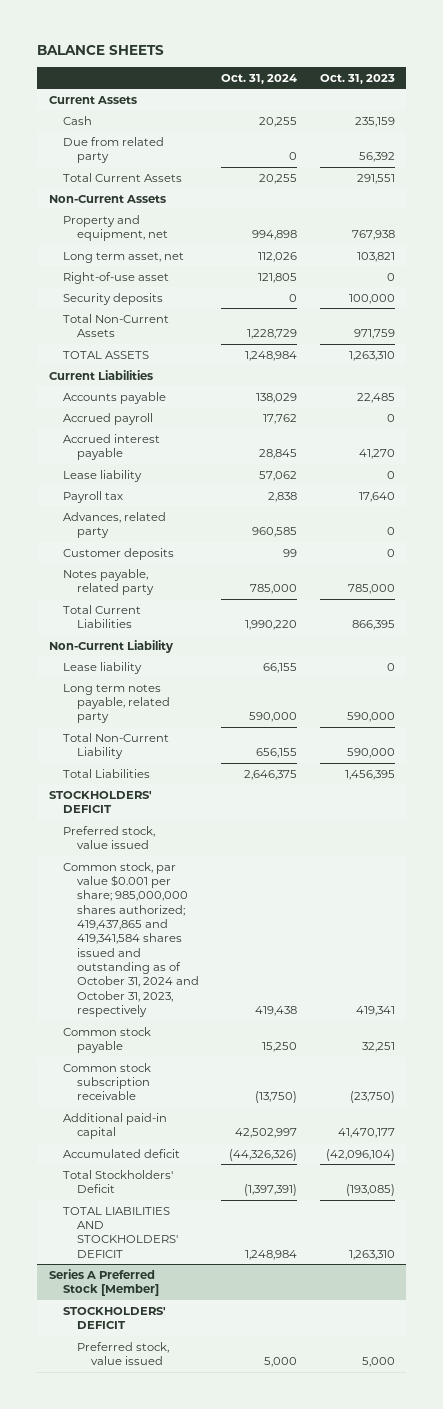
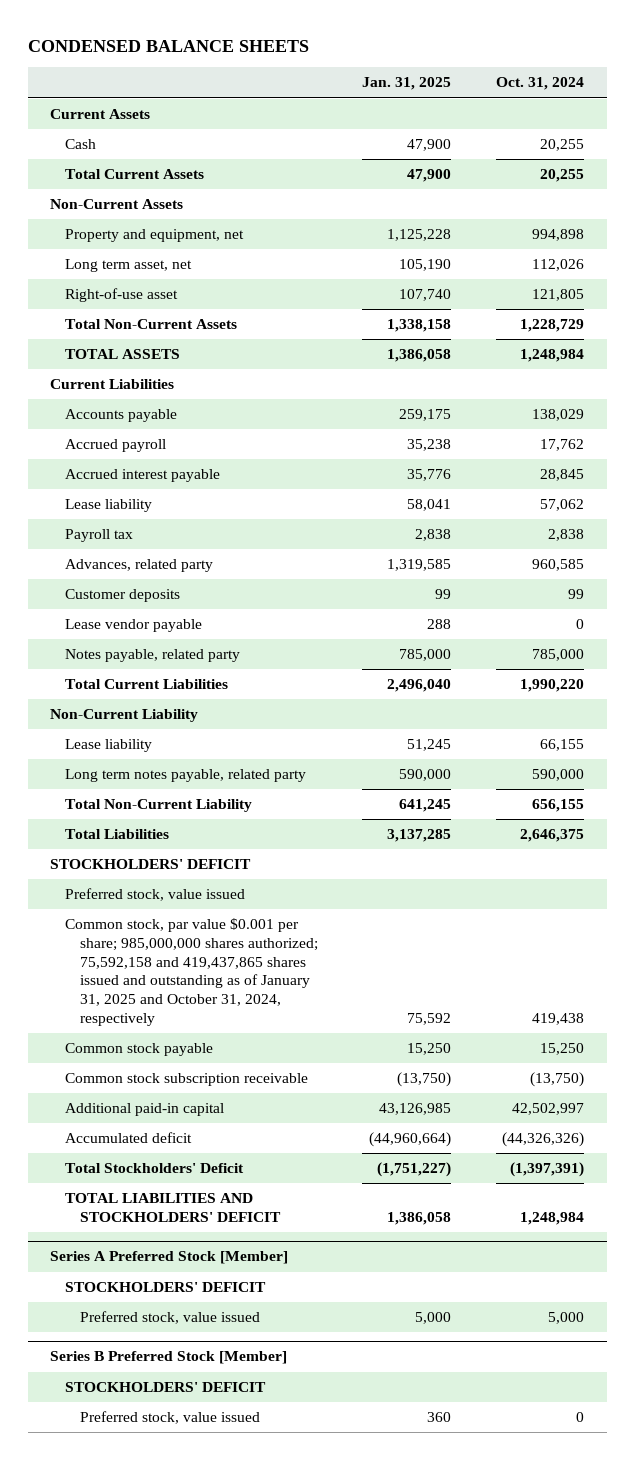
[37,45,165,56] BALANCE SHEETS -> [27,39,309,52] CONDENSED BALANCE SHEETS
[319,73,395,84] Oct. 31, 2023 -> none
none -> [362,77,452,91] Jan. 31, 2025
[62,136,164,164] Due from related party -> none
[62,292,163,305] Security deposits -> none
none -> [64,619,202,633] Lease vendor payable
[62,861,199,1017] Common stock, par value $0.001 per share; 985,000,000 shares authorized; 419,437,865 and 419,341,584 shares issued and outstanding as of October 31, 2024 and October 31, 2023, respectively -> [64,918,318,1026] Common stock, par value $0.001 per share; 985,000,000 shares authorized; 75,592,158 and 419,437,865 shares issued and outstanding as of January 31, 2025 and October 31, 2024, respectively
none -> [50,1351,288,1365] Series B Preferred Stock [Member]
none -> [64,1382,266,1393] STOCKHOLDERS' DEFICIT
none -> [79,1411,260,1425] Preferred stock, value issued

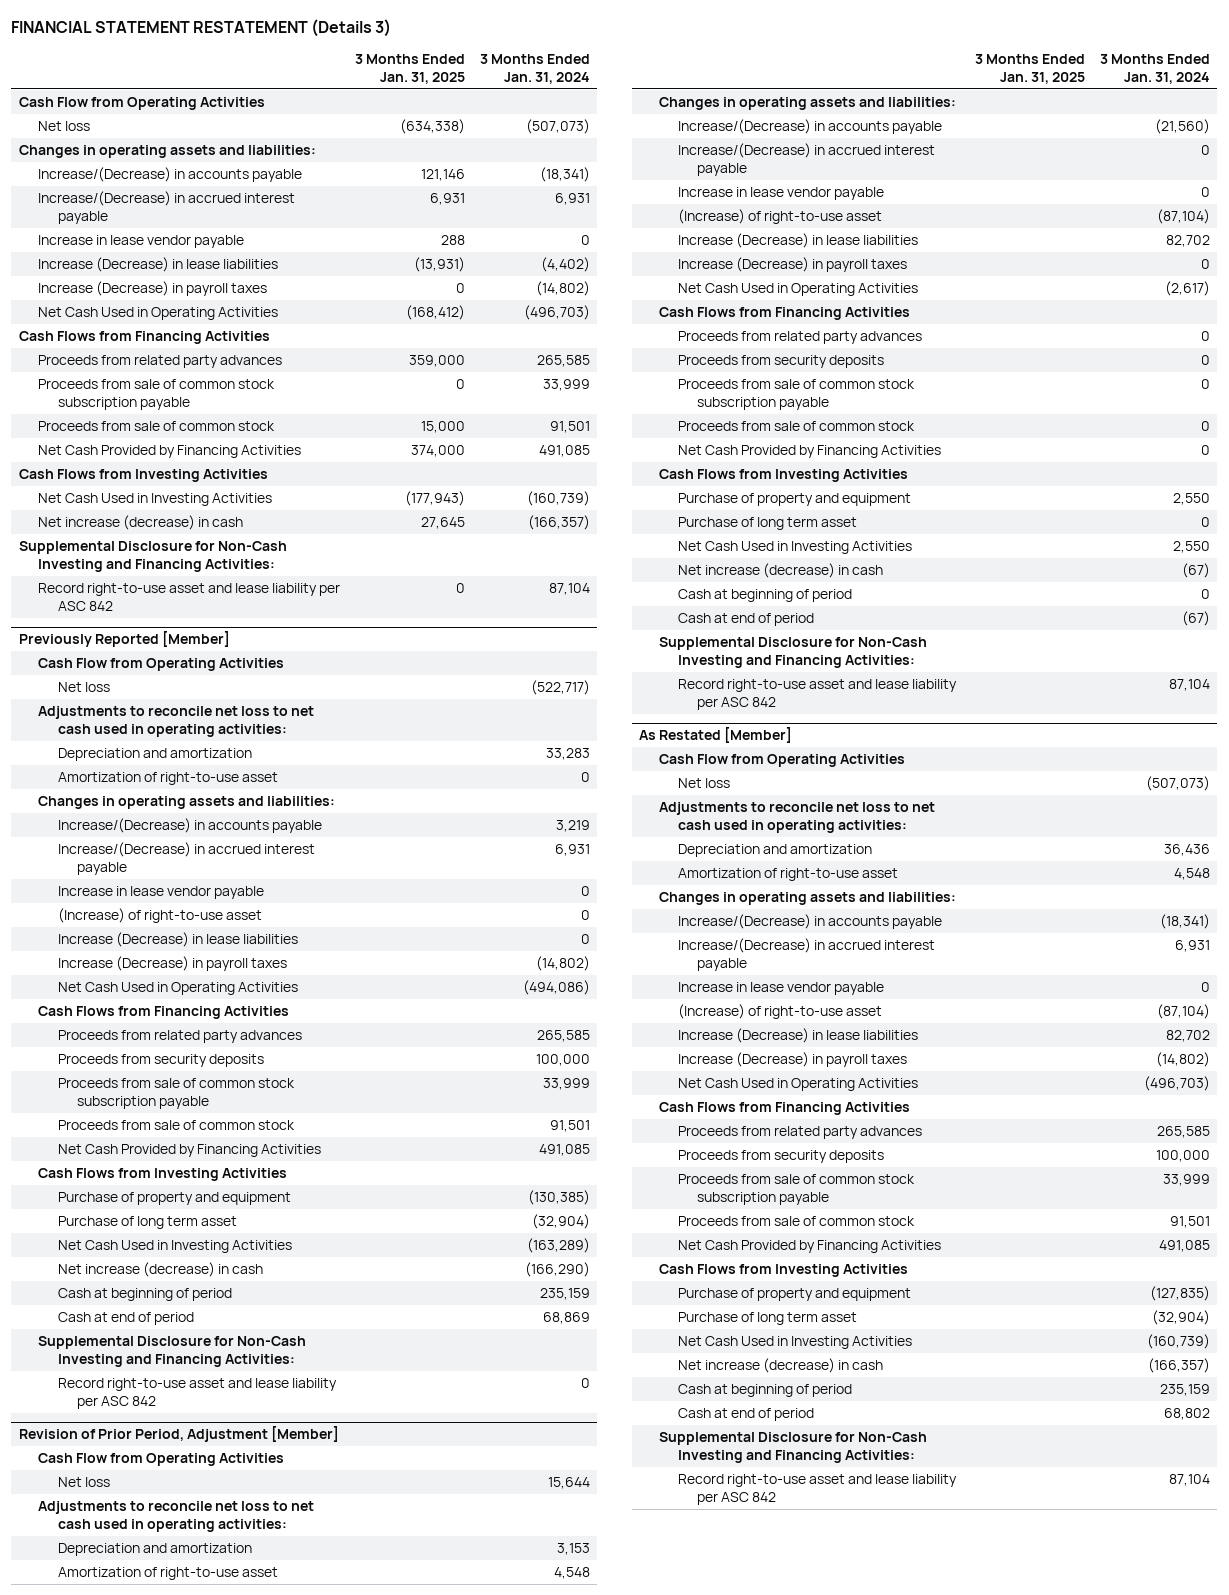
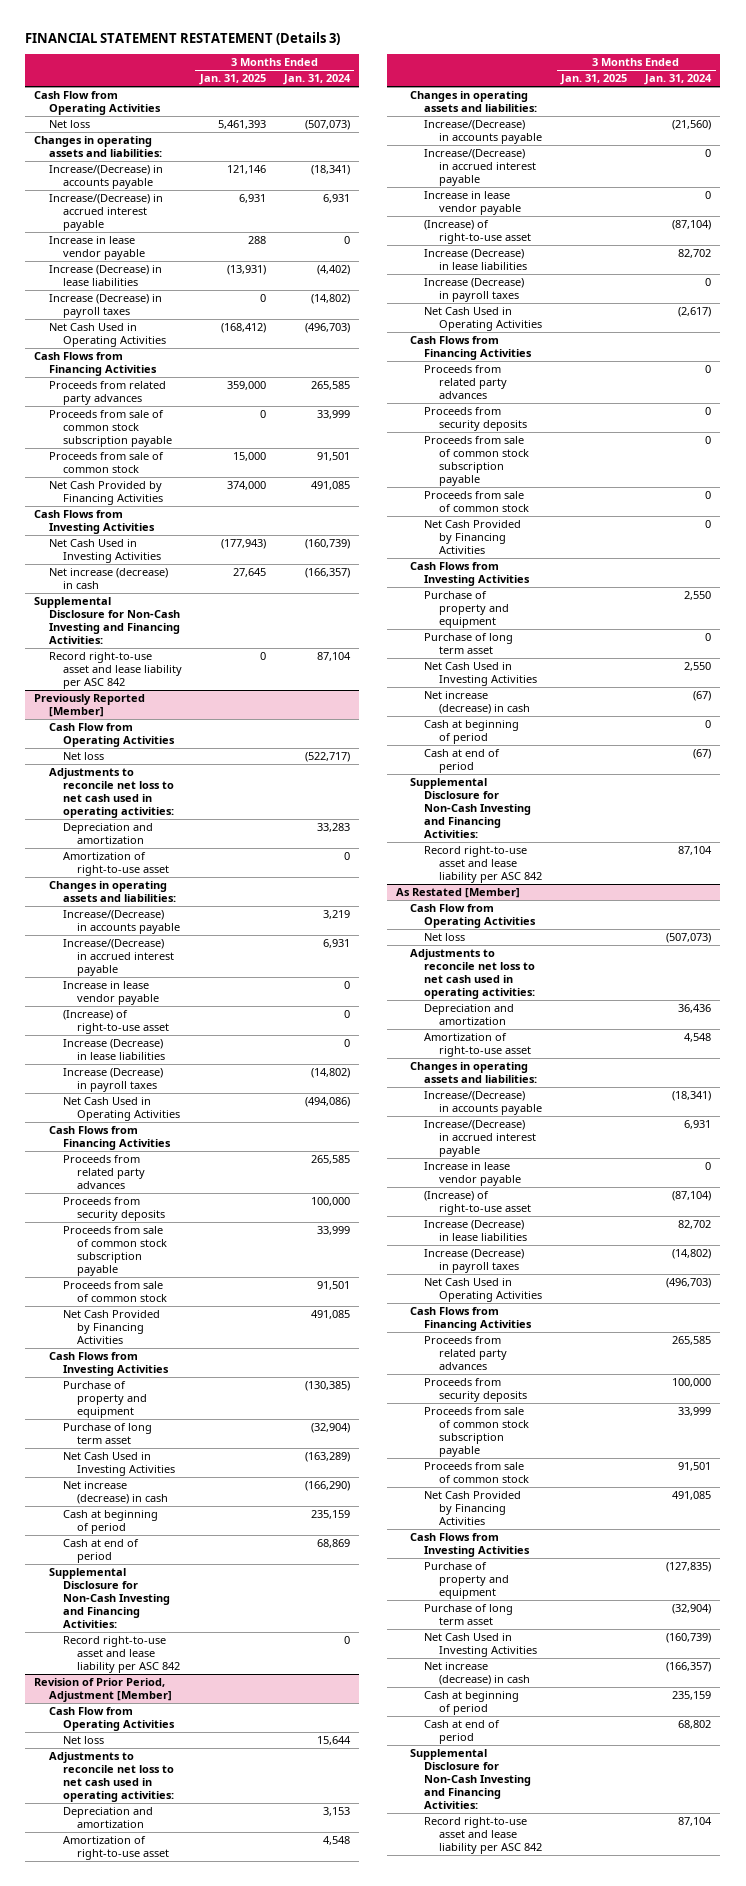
[399,119,465,135] (634,338) -> [217,120,266,130] 5,461,393

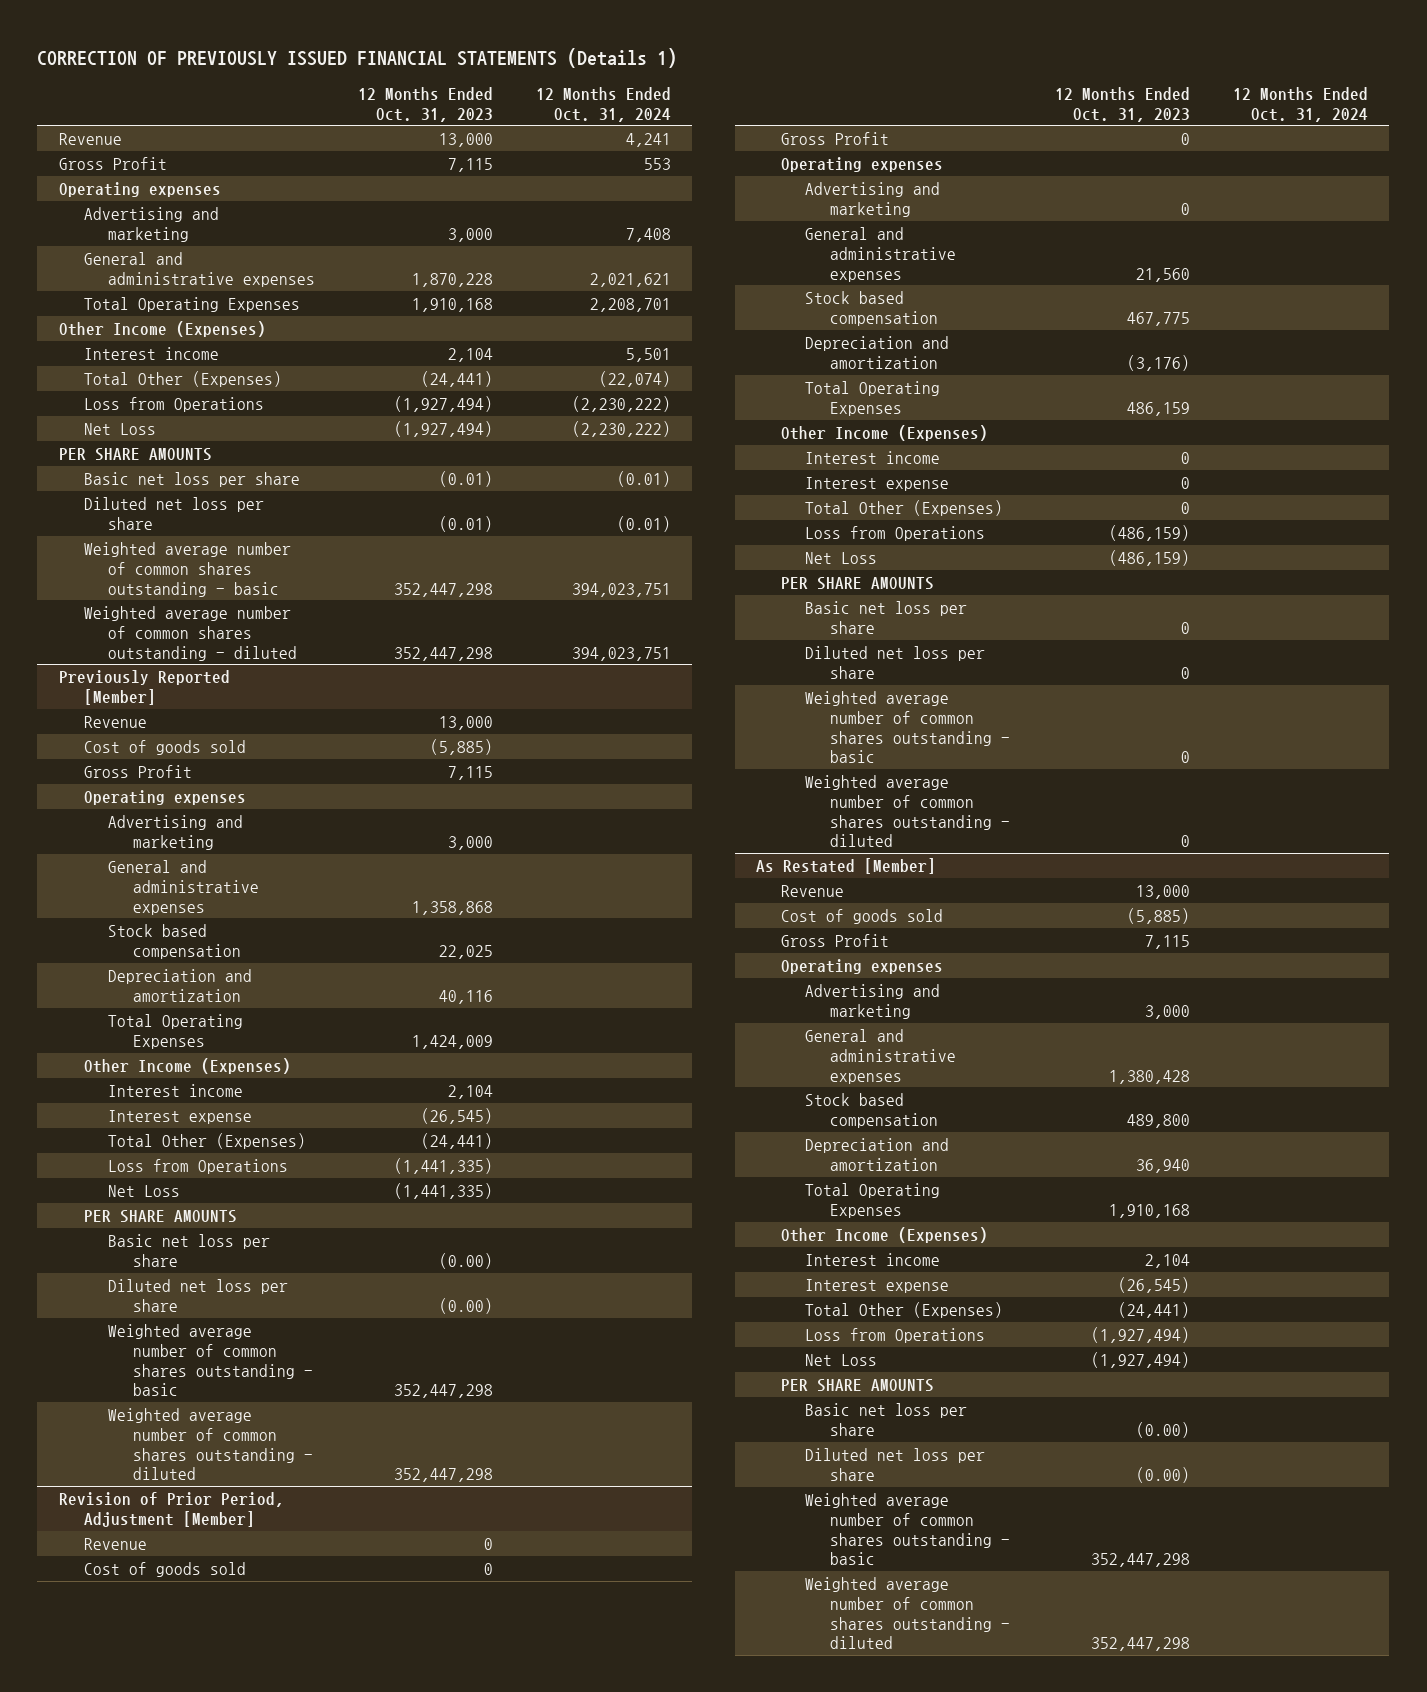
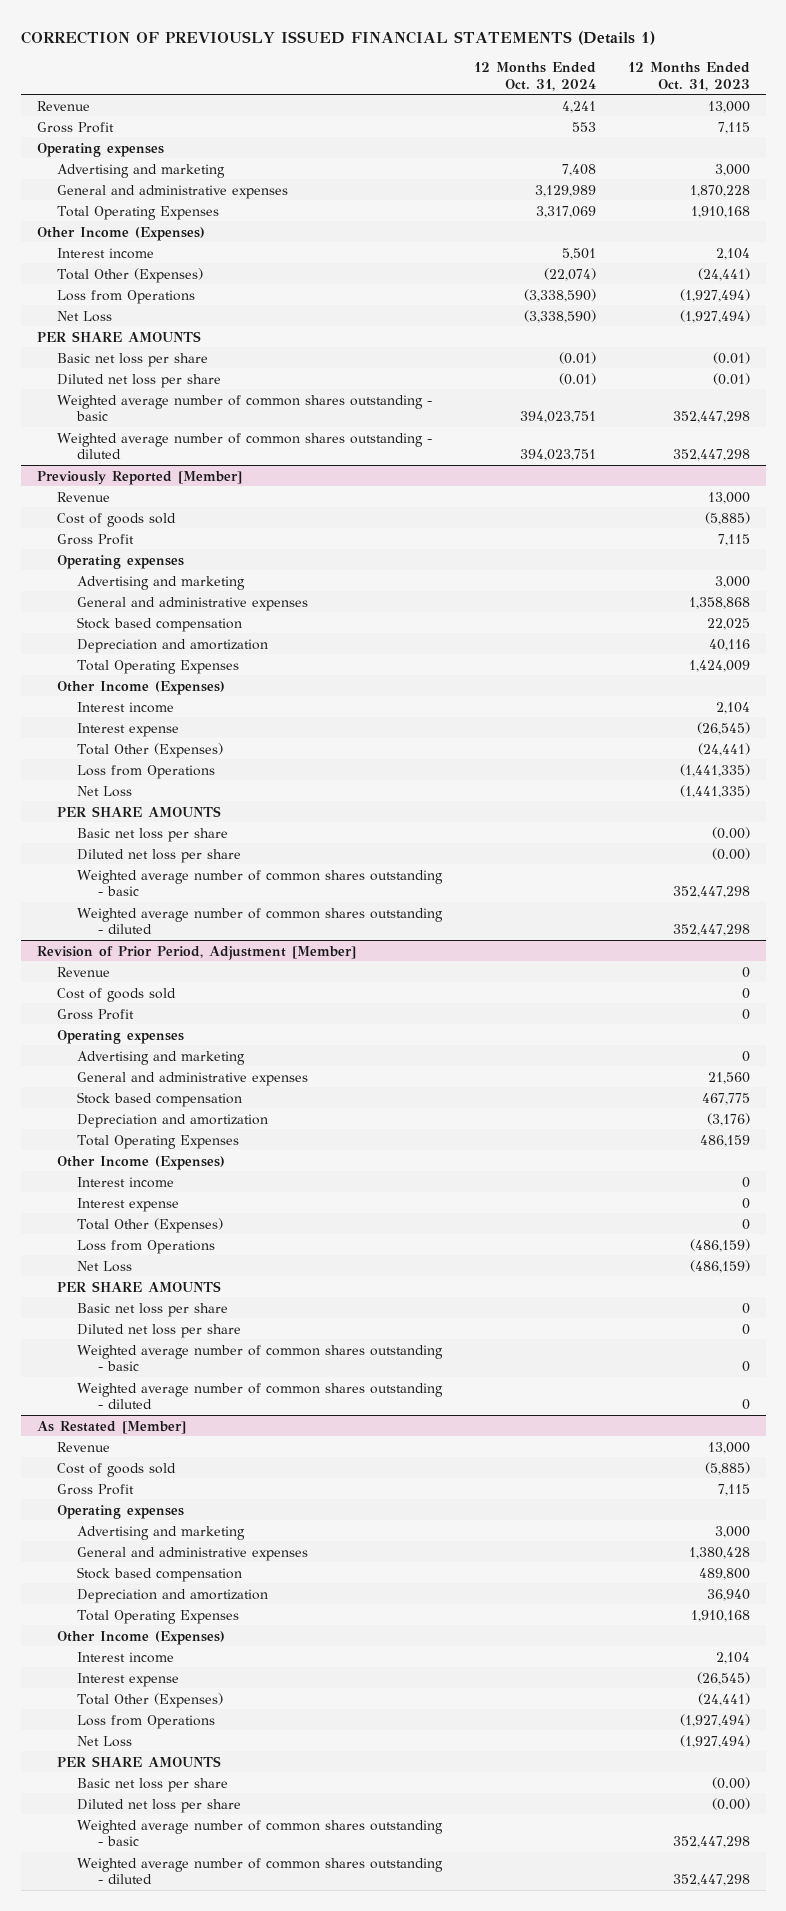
[589,272,671,287] 2,021,621 -> [535,184,597,197] 3,129,989
[589,297,671,312] 2,208,701 -> [536,205,597,218] 3,317,069
[571,395,671,412] (2,230,222) -> [524,288,597,302] (3,338,590)
[571,420,671,437] (2,230,222) -> [524,309,597,323] (3,338,590)

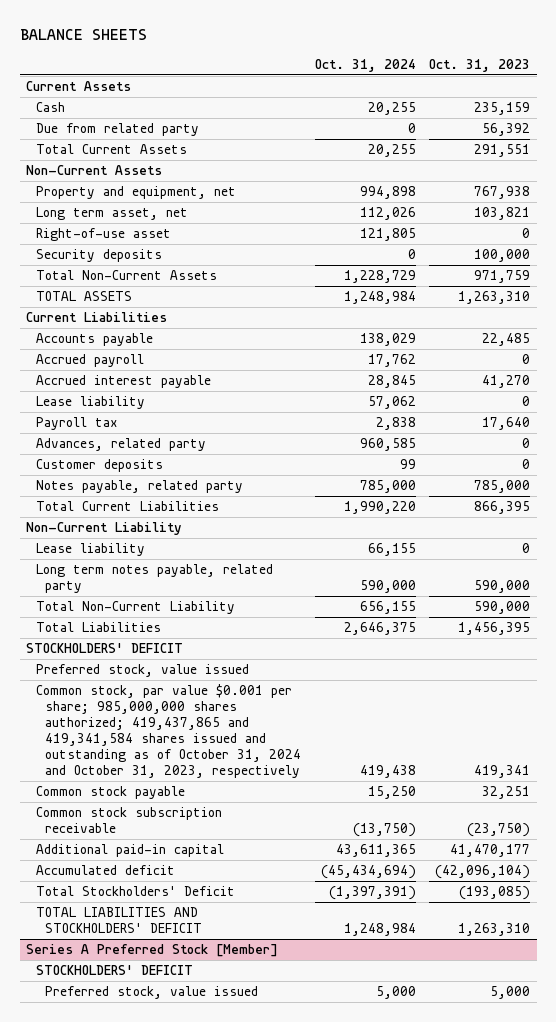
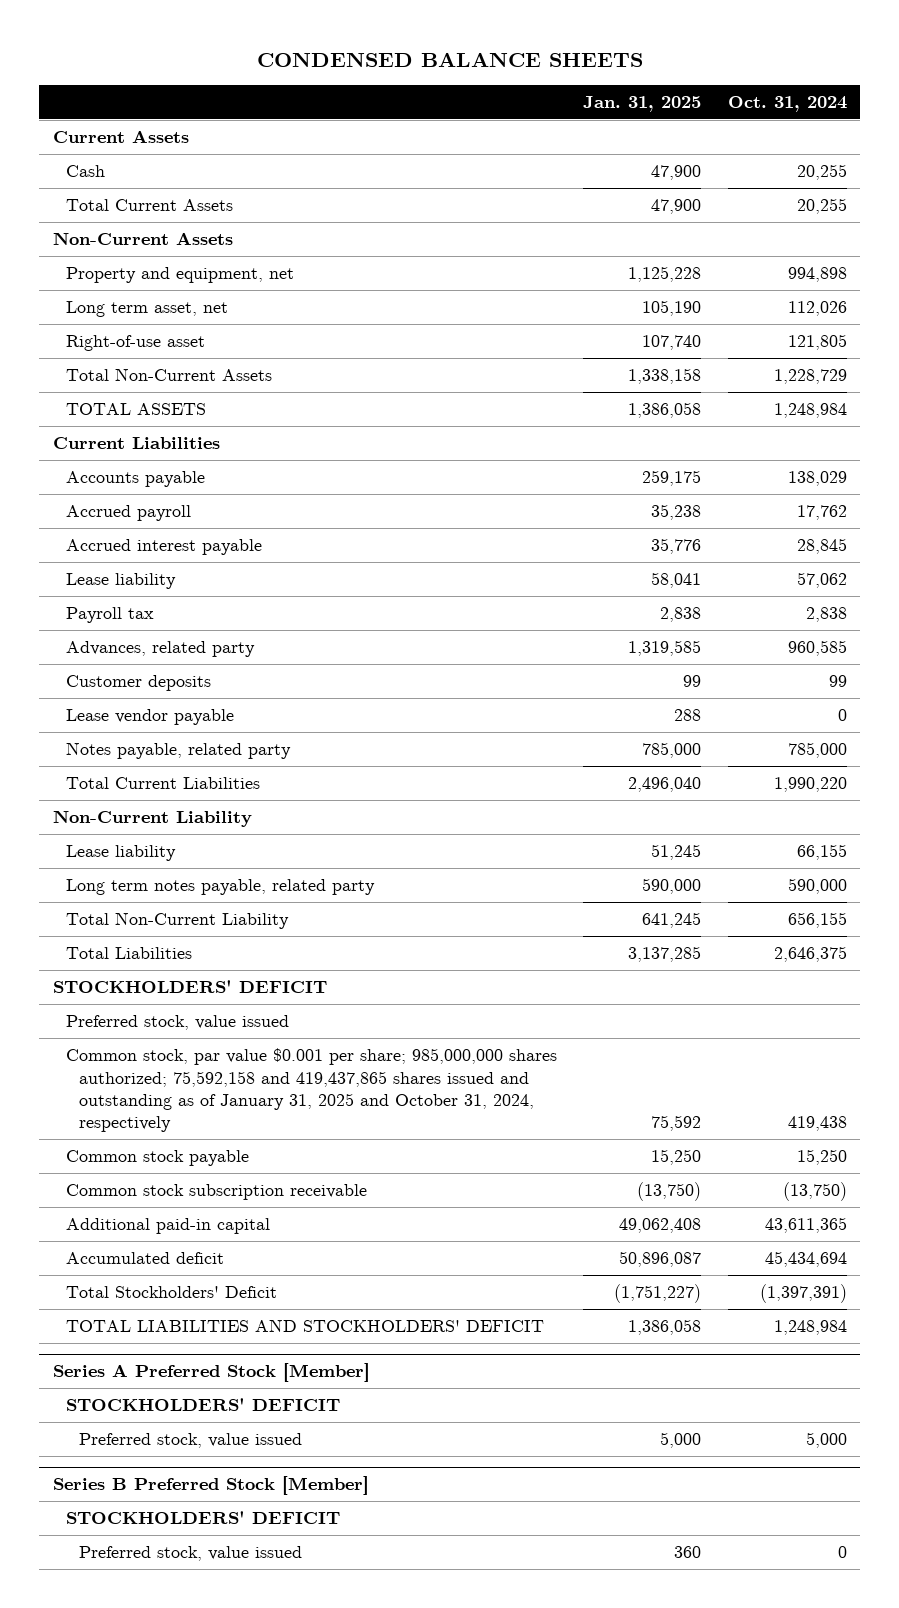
[19,29,147,41] BALANCE SHEETS -> [256,51,643,67] CONDENSED BALANCE SHEETS
[429,58,531,72] Oct. 31, 2023 -> none
none -> [583,95,702,112] Jan. 31, 2025
[35,123,199,137] Due from related party -> none
[35,249,162,263] Security deposits -> none
none -> [65,709,234,726] Lease vendor payable
[35,684,302,778] Common stock, par value $0.001 per share; 985,000,000 shares authorized; 419,437,865 and 419,341,584 shares issued and outstanding as of October 31, 2024 and October 31, 2023, respectively -> [65,1048,557,1133] Common stock, par value $0.001 per share; 985,000,000 shares authorized; 75,592,158 and 419,437,865 shares issued and outstanding as of January 31, 2025 and October 31, 2024, respectively
[320,865,416,880] (45,434,694) -> [764,1251,847,1268] 45,434,694
none -> [52,1476,369,1496] Series B Preferred Stock [Member]
none -> [65,1511,340,1525] STOCKHOLDERS' DEFICIT
none -> [78,1546,302,1562] Preferred stock, value issued

